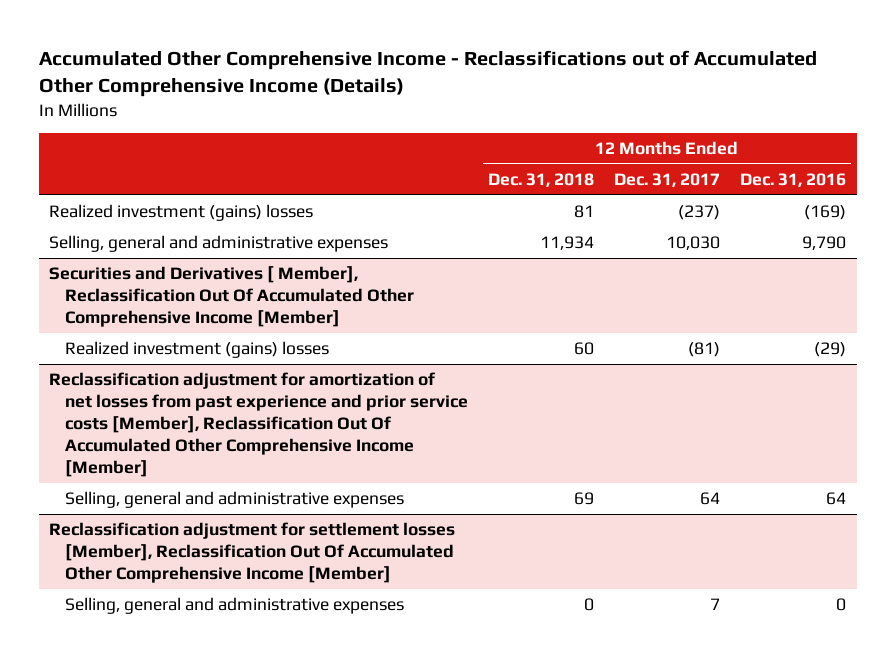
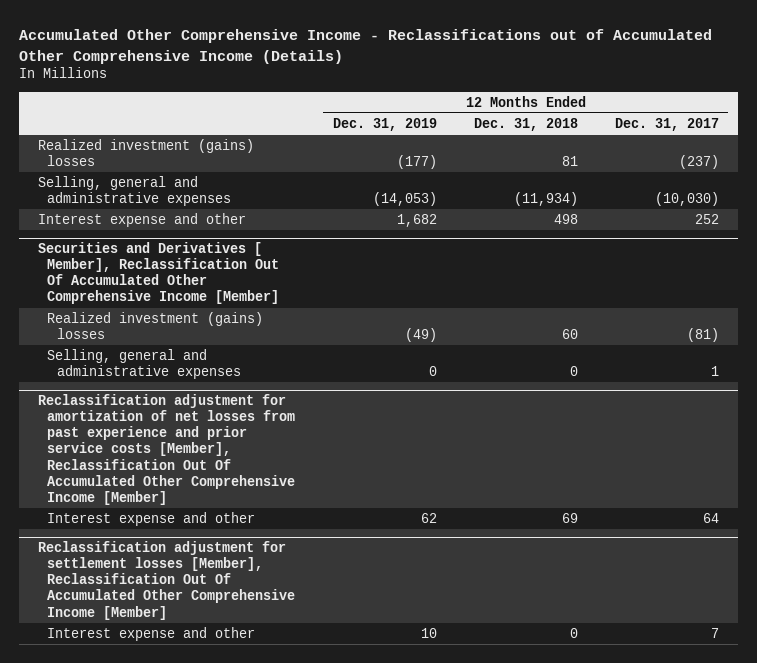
[740,172,847,187] Dec. 31, 2016 -> none
none -> [332,117,437,131] Dec. 31, 2019
[539,236,594,251] 11,934 -> [513,192,578,207] (11,934)
[666,236,721,251] 10,030 -> [655,192,720,207] (10,030)
none -> [37,212,246,227] Interest expense and other
none -> [47,348,241,380] Selling, general and administrative expenses
[64,491,404,509] Selling, general and administrative expenses -> [47,511,256,526] Interest expense and other
[64,597,404,615] Selling, general and administrative expenses -> none
none -> [47,626,256,641] Interest expense and other

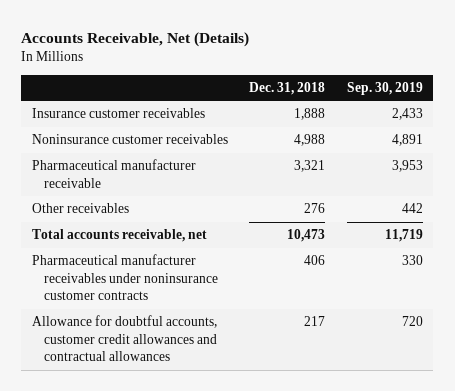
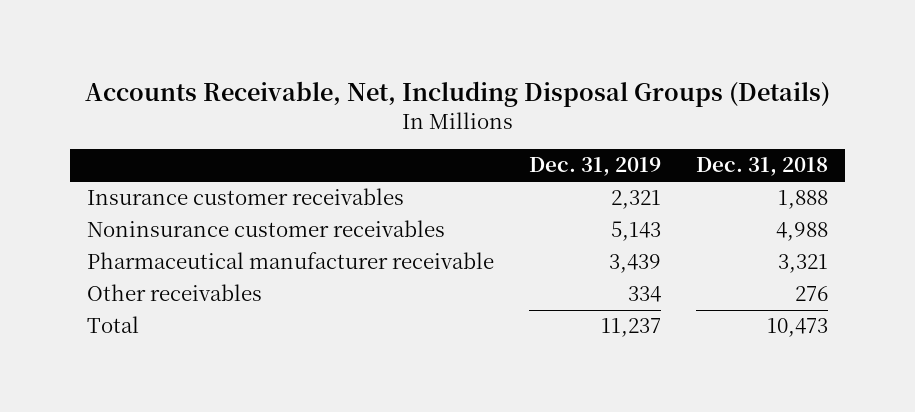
[21,31,250,47] Accounts Receivable, Net (Details) -> [84,81,830,108] Accounts Receivable, Net, Including Disposal Groups (Details)
[346,82,423,96] Sep. 30, 2019 -> none
none -> [529,157,662,177] Dec. 31, 2019
[32,254,218,301] Pharmaceutical manufacturer receivables under noninsurance customer contracts -> none
[32,315,218,362] Allowance for doubtful accounts, customer credit allowances and contractual allowances -> none
[32,229,208,243] Total accounts receivable, net -> [87,316,140,334] Total

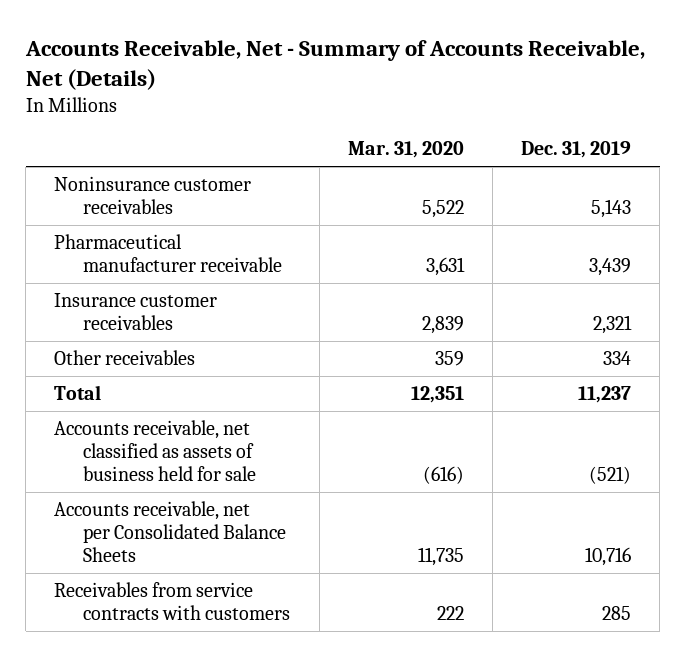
[84,81,830,108] Accounts Receivable, Net, Including Disposal Groups (Details) -> [24,39,645,90] Accounts Receivable, Net - Summary of Accounts Receivable, Net (Details)
[695,157,828,177] Dec. 31, 2018 -> none
none -> [347,141,464,159] Mar. 31, 2020
[87,188,405,206] Insurance customer receivables -> [54,293,218,331] Insurance customer receivables
none -> [54,420,257,482] Accounts receivable, net classified as assets of business held for sale
none -> [54,501,287,563] Accounts receivable, net per Consolidated Balance Sheets
none -> [54,582,291,621] Receivables from service contracts with customers

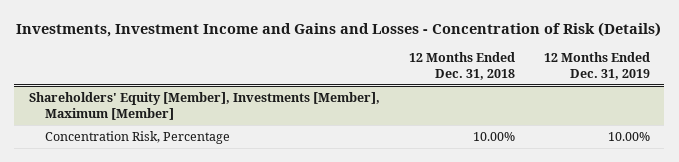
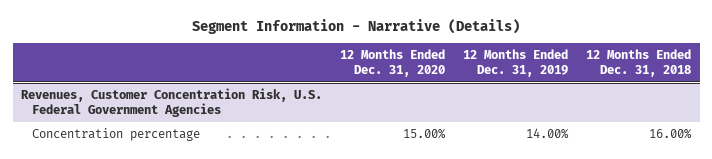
[16,21,662,37] Investments, Investment Income and Gains and Losses - Concentration of Risk (Details) -> [192,19,521,35] Segment Information - Narrative (Details)
none -> [340,48,446,78] 12 Months Ended Dec. 31, 2020
[28,91,380,120] Shareholders' Equity [Member], Investments [Member], Maximum [Member] -> none
none -> [21,87,323,118] Revenues, Customer Concentration Risk, U.S. Federal Government Agencies
[44,130,230,144] Concentration Risk, Percentage -> [31,127,200,141] Concentration percentage
[472,131,515,141] 10.00% -> [648,127,692,139] 16.00%
[607,131,650,141] 10.00% -> [525,127,569,139] 14.00%

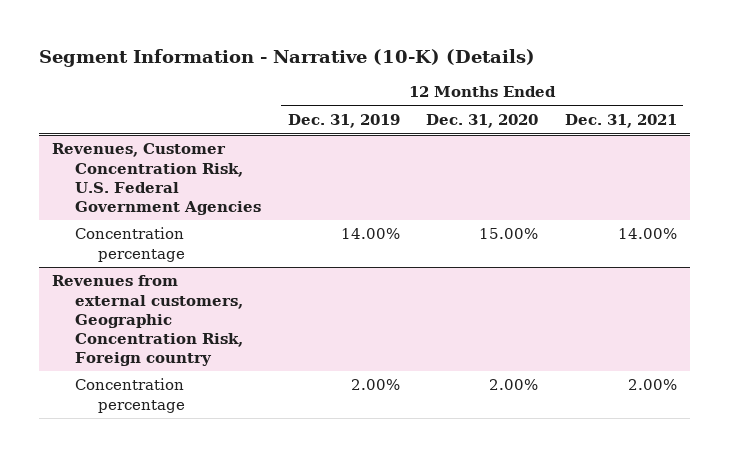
[192,19,521,35] Segment Information - Narrative (Details) -> [39,48,536,67] Segment Information - Narrative (10-K) (Details)
[585,48,691,78] 12 Months Ended Dec. 31, 2018 -> none
none -> [564,114,677,129] Dec. 31, 2021
none -> [52,275,244,366] Revenues from external customers, Geographic Concentration Risk, Foreign country
none -> [75,378,186,413] Concentration percentage

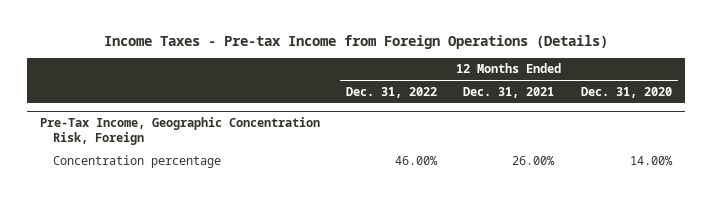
[39,48,536,67] Segment Information - Narrative (10-K) (Details) -> [103,34,608,49] Income Taxes - Pre-tax Income from Foreign Operations (Details)
[287,114,400,129] Dec. 31, 2019 -> none
none -> [346,86,438,98] Dec. 31, 2022
[52,143,262,215] Revenues, Customer Concentration Risk, U.S. Federal Government Agencies -> none
[52,275,244,366] Revenues from external customers, Geographic Concentration Risk, Foreign country -> none
[75,378,186,413] Concentration percentage -> none
none -> [39,117,320,146] Pre-Tax Income, Geographic Concentration Risk, Foreign
[479,228,539,240] 15.00% -> [629,155,673,165] 14.00%
[617,228,677,240] 14.00% -> [512,155,556,165] 26.00%

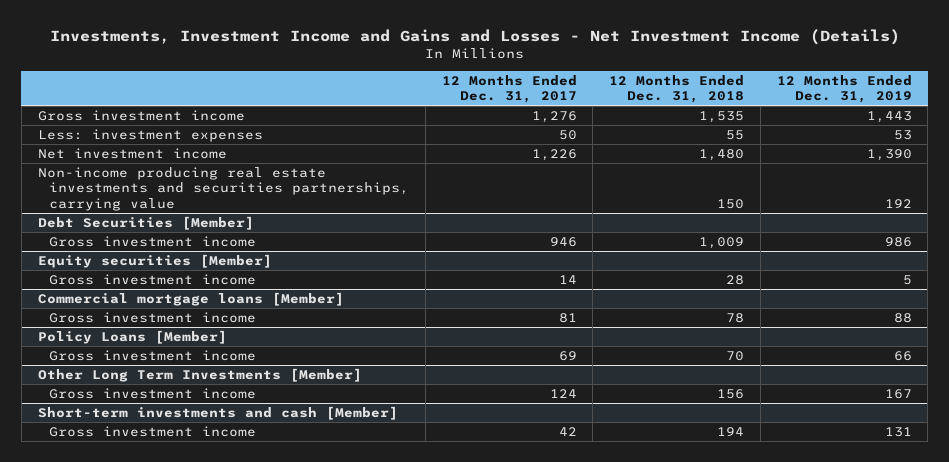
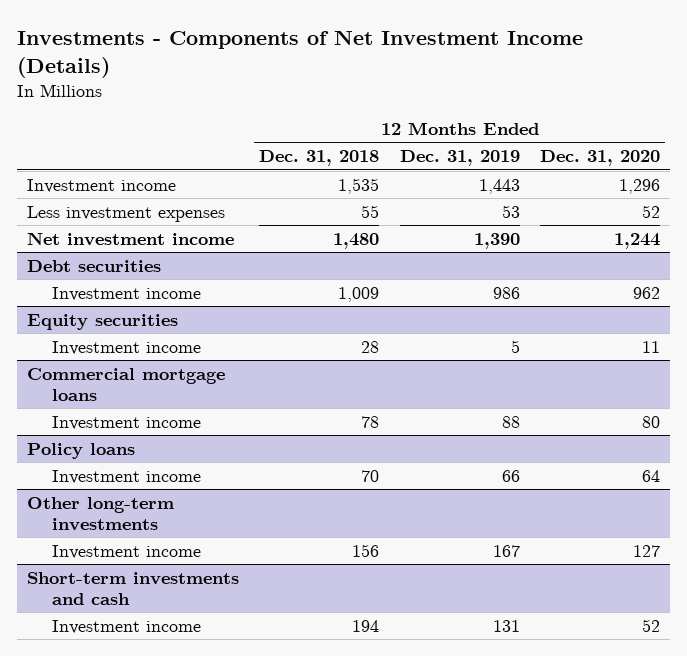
[49,29,900,46] Investments, Investment Income and Gains and Losses - Net Investment Income (Details) -> [16,29,583,78] Investments - Components of Net Investment Income (Details)
[441,74,577,104] 12 Months Ended Dec. 31, 2017 -> none
none -> [540,150,661,167] Dec. 31, 2020
[37,109,245,121] Gross investment income -> [27,178,177,193] Investment income
[37,128,263,142] Less: investment expenses -> [27,205,226,222] Less investment expenses
[37,166,409,211] Non-income producing real estate investments and securities partnerships, carrying value -> none
[37,215,254,230] Debt Securities [Member] -> [27,259,162,272] Debt securities
[48,235,256,247] Gross investment income -> [52,286,202,301] Investment income
[37,253,272,268] Equity securities [Member] -> [27,313,179,330] Equity securities
[48,273,256,285] Gross investment income -> [52,340,202,355] Investment income
[37,291,344,306] Commercial mortgage loans [Member] -> [27,367,226,402] Commercial mortgage loans
[48,311,256,323] Gross investment income -> [52,415,202,430] Investment income
[37,329,227,344] Policy Loans [Member] -> [27,442,136,459] Policy loans
[48,349,256,361] Gross investment income -> [52,469,202,484] Investment income
[37,367,362,382] Other Long Term Investments [Member] -> [27,496,175,532] Other long-term investments
[48,387,256,399] Gross investment income -> [52,544,202,559] Investment income
[37,405,398,420] Short-term investments and cash [Member] -> [27,571,240,606] Short-term investments and cash
[48,425,256,437] Gross investment income -> [52,619,202,634] Investment income

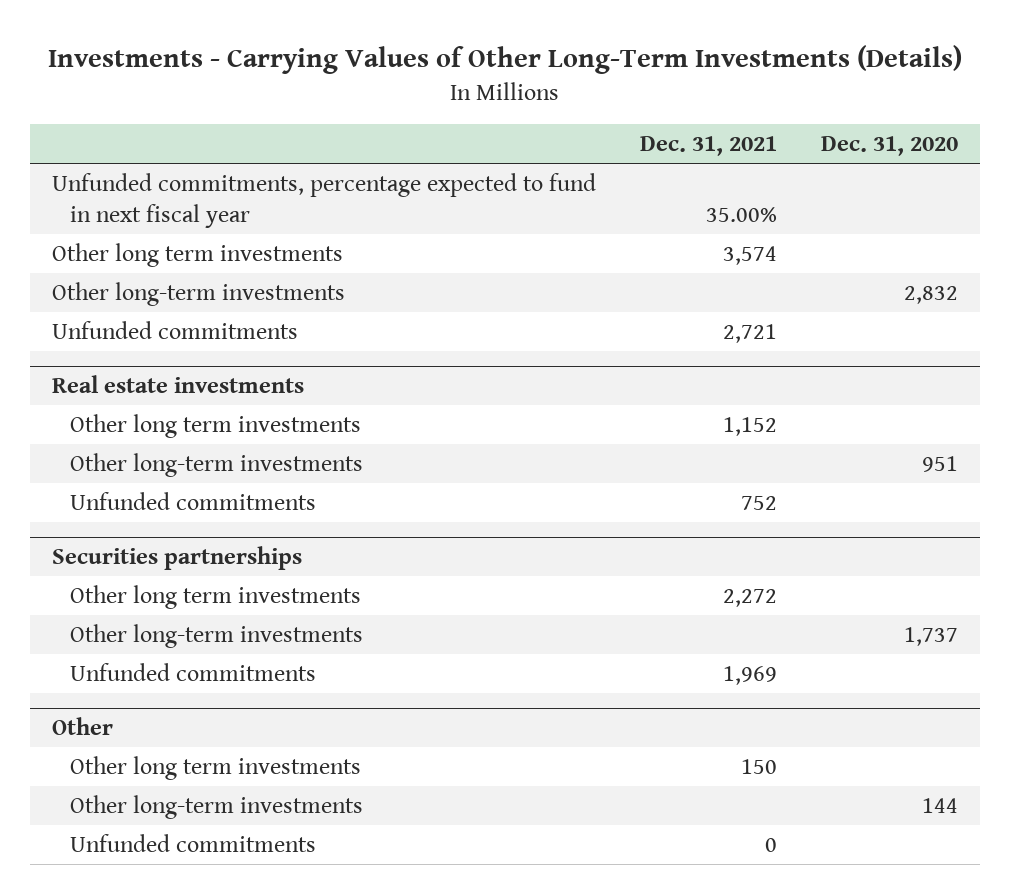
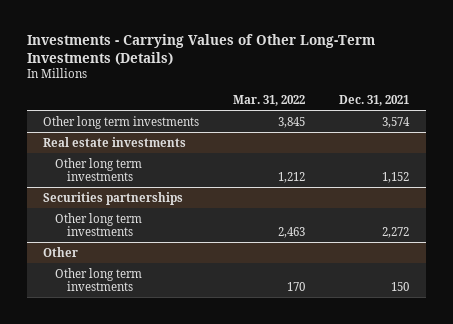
[820,136,958,157] Dec. 31, 2020 -> none
none -> [233,95,306,107] Mar. 31, 2022
[51,173,596,228] Unfunded commitments, percentage expected to fund in next fiscal year -> none
[51,282,345,307] Other long-term investments -> none
[51,321,298,340] Unfunded commitments -> none
[69,453,363,478] Other long-term investments -> none
[69,492,316,511] Unfunded commitments -> none
[69,624,363,649] Other long-term investments -> none
[69,663,316,682] Unfunded commitments -> none
[69,795,363,820] Other long-term investments -> none
[69,834,316,853] Unfunded commitments -> none

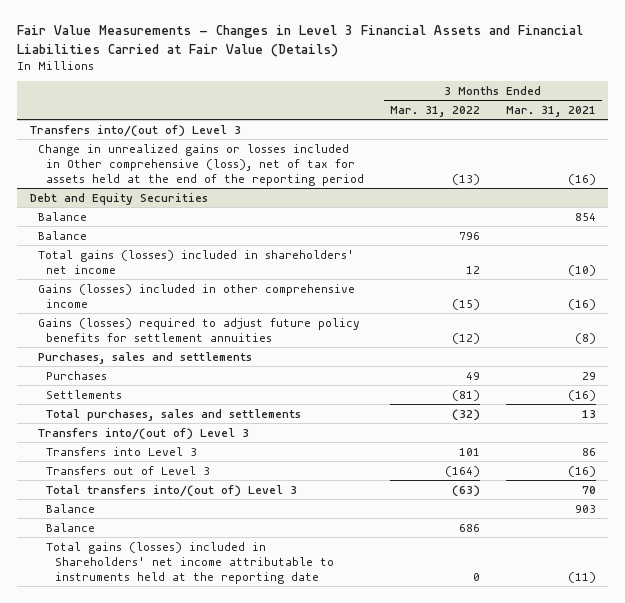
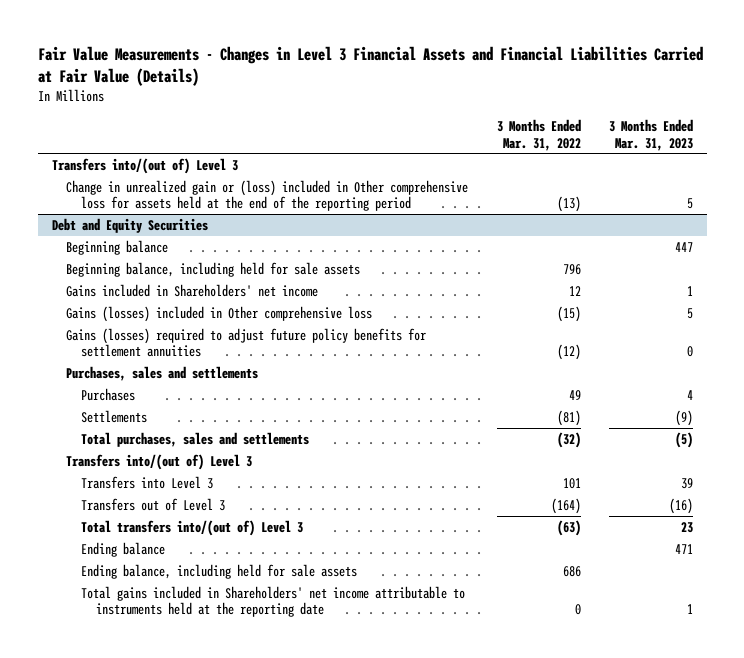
[505,105,596,117] Mar. 31, 2021 -> none
none -> [608,118,693,151] 3 Months Ended Mar. 31, 2023
[37,143,365,187] Change in unrealized gains or losses included in Other comprehensive (loss), net of tax for assets held at the end of the reporting period -> [66,179,469,212] Change in unrealized gain or (loss) included in Other comprehensive loss for assets held at the end of the reporting period
[37,211,87,221] Balance -> [66,239,169,255] Beginning balance
[37,230,87,240] Balance -> [66,261,361,277] Beginning balance, including held for sale assets
[37,249,354,274] Total gains (losses) included in shareholders' net income -> [66,283,319,297] Gains included in Shareholders' net income
[37,283,355,308] Gains (losses) included in other comprehensive income -> [66,305,373,322] Gains (losses) included in Other comprehensive loss
[46,503,96,513] Balance -> [80,541,165,557] Ending balance
[46,522,96,532] Balance -> [80,563,357,579] Ending balance, including held for sale assets
[46,541,334,585] Total gains (losses) included in Shareholders' net income attributable to instruments held at the reporting date -> [80,585,465,618] Total gains included in Shareholders' net income attributable to instruments held at the reporting date

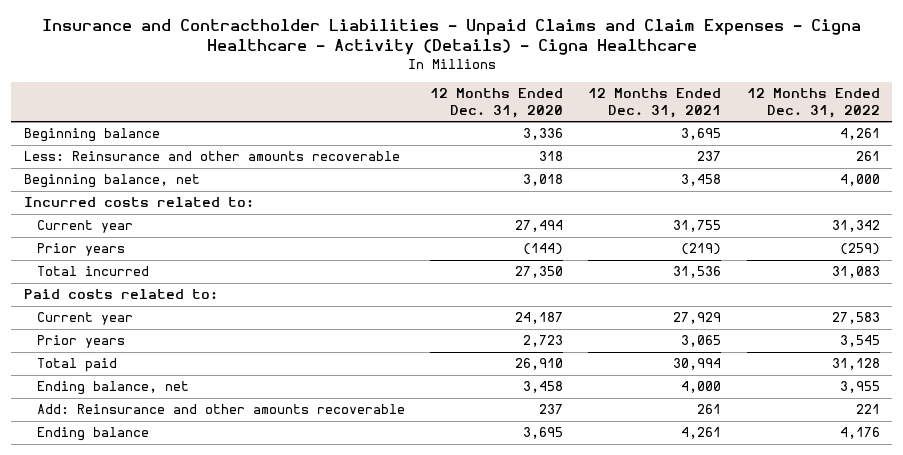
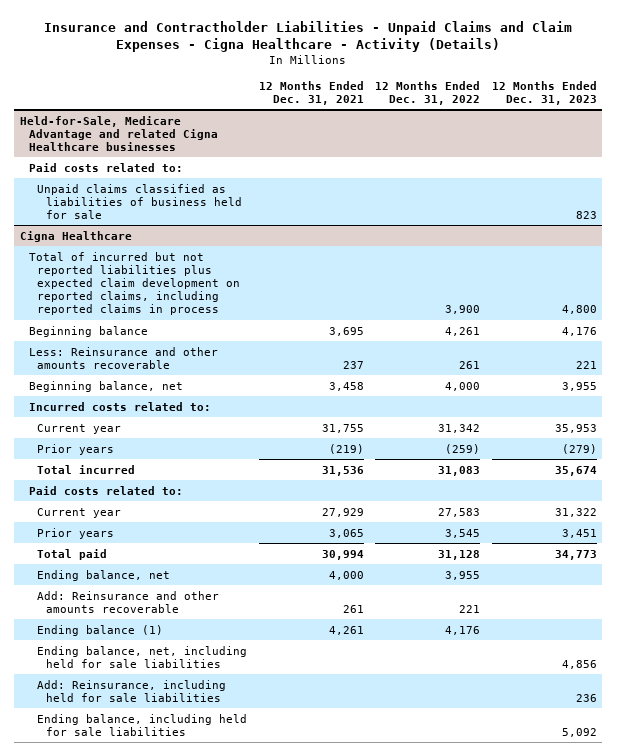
[41,19,861,56] Insurance and Contractholder Liabilities - Unpaid Claims and Claim Expenses - Cigna Healthcare - Activity (Details) - Cigna Healthcare -> [44,20,573,52] Insurance and Contractholder Liabilities - Unpaid Claims and Claim Expenses - Cigna Healthcare - Activity (Details)
[430,88,564,118] 12 Months Ended Dec. 31, 2020 -> none
none -> [491,80,597,105] 12 Months Ended Dec. 31, 2023
none -> [20,115,218,151] Held-for-Sale, Medicare Advantage and related Cigna Healthcare businesses
none -> [28,162,183,172] Paid costs related to:
none -> [37,183,243,219] Unpaid claims classified as liabilities of business held for sale
none -> [20,230,133,242] Cigna Healthcare
none -> [28,251,241,316] Total of incurred but not reported liabilities plus expected claim development on reported claims, including reported claims in process
[37,427,150,442] Ending balance -> [37,624,164,636] Ending balance (1)
none -> [37,645,248,668] Ending balance, net, including held for sale liabilities
none -> [37,679,227,702] Add: Reinsurance, including held for sale liabilities
none -> [37,713,248,736] Ending balance, including held for sale liabilities

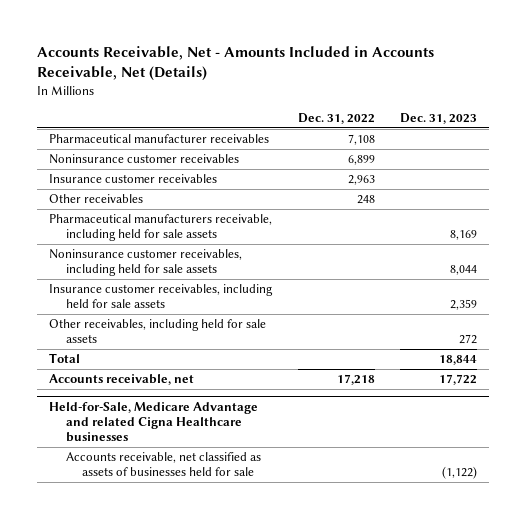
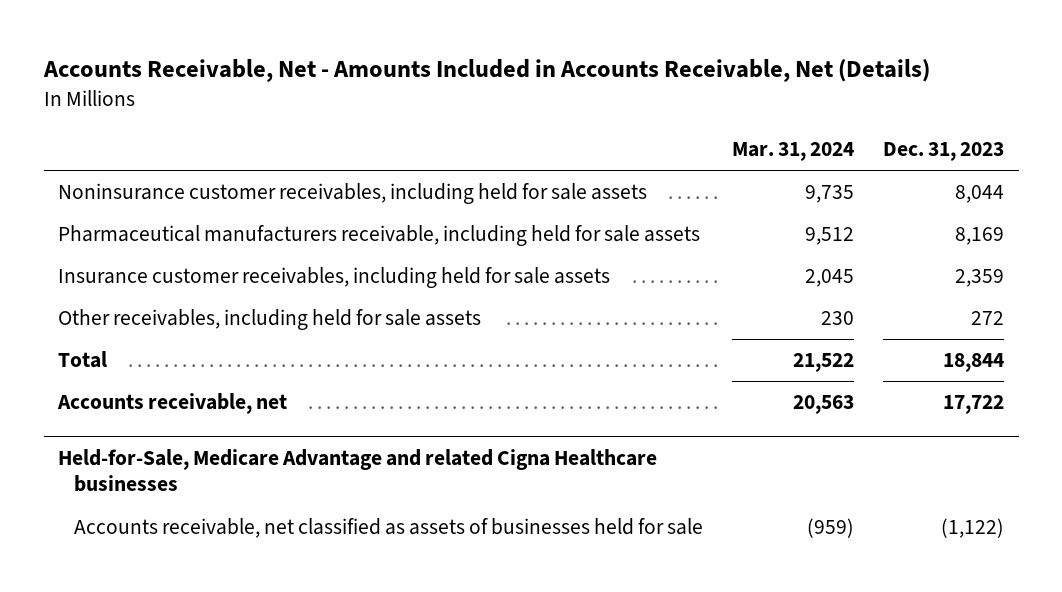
[297,113,375,125] Dec. 31, 2022 -> none
none -> [732,142,855,162] Mar. 31, 2024
[49,134,270,144] Pharmaceutical manufacturer receivables -> none
[49,154,240,165] Noninsurance customer receivables -> none
[49,174,218,184] Insurance customer receivables -> none
[49,194,144,204] Other receivables -> none
[49,214,273,242] Pharmaceutical manufacturers receivable, including held for sale assets -> [58,225,701,247] Pharmaceutical manufacturers receivable, including held for sale assets

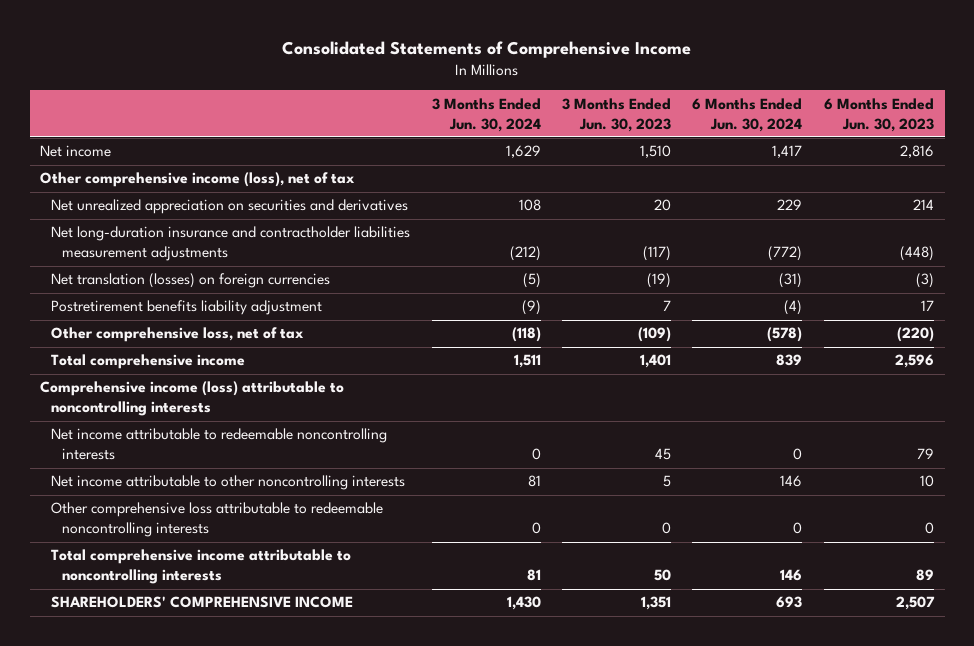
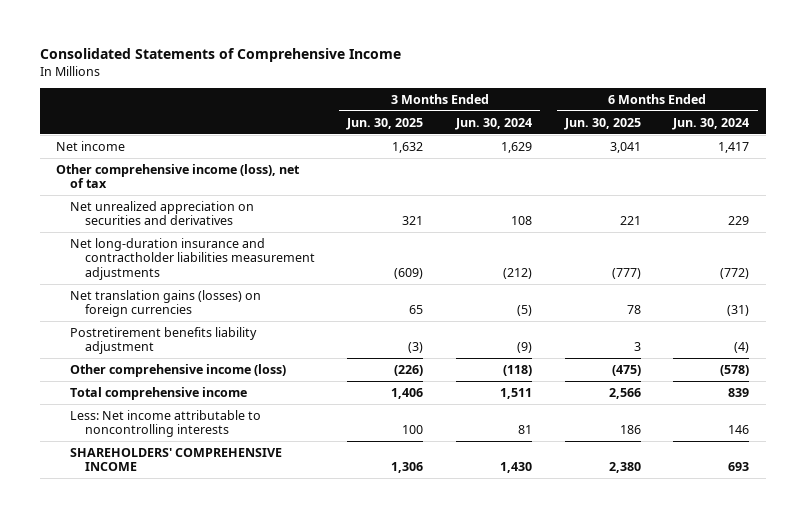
[562,97,672,132] 3 Months Ended Jun. 30, 2023 -> none
[823,97,934,132] 6 Months Ended Jun. 30, 2023 -> none
none -> [346,117,424,130] Jun. 30, 2025
none -> [563,117,641,130] Jun. 30, 2025
[51,273,331,289] Net translation (losses) on foreign currencies -> [70,289,262,318] Net translation gains (losses) on foreign currencies
[51,327,305,343] Other comprehensive loss, net of tax -> [70,363,287,377] Other comprehensive income (loss)
[40,381,345,417] Comprehensive income (loss) attributable to noncontrolling interests -> none
[51,428,388,461] Net income attributable to redeemable noncontrolling interests -> none
[51,502,384,538] Other comprehensive loss attributable to redeemable noncontrolling interests -> none
[51,549,352,585] Total comprehensive income attributable to noncontrolling interests -> none
[51,475,406,491] Net income attributable to other noncontrolling interests -> [70,409,262,438] Less: Net income attributable to noncontrolling interests

